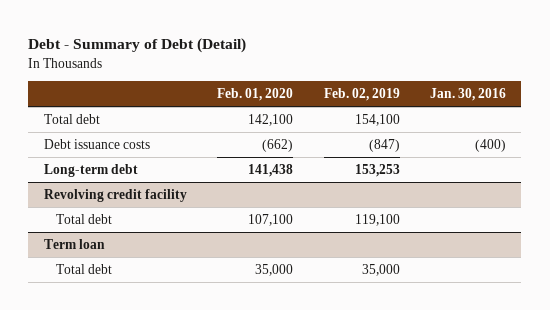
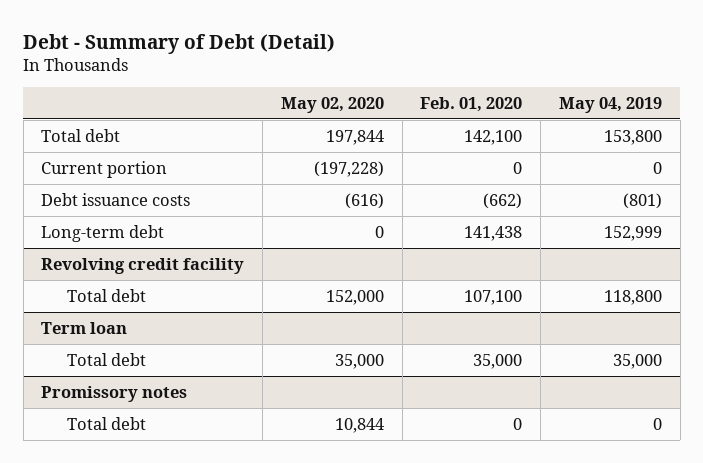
[323,88,400,102] Feb. 02, 2019 -> none
[429,88,506,102] Jan. 30, 2016 -> none
none -> [280,96,384,113] May 02, 2020
none -> [558,96,662,113] May 04, 2019
none -> [41,160,168,178] Current portion
none -> [41,385,188,402] Promissory notes
none -> [67,416,147,430] Total debt

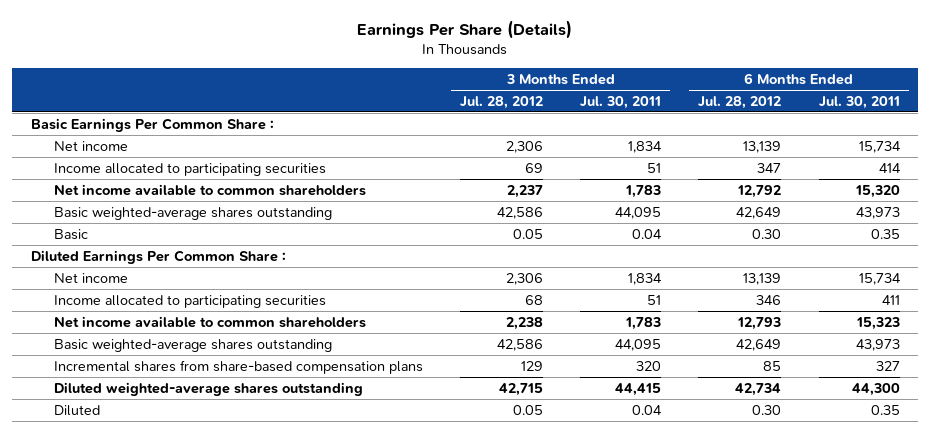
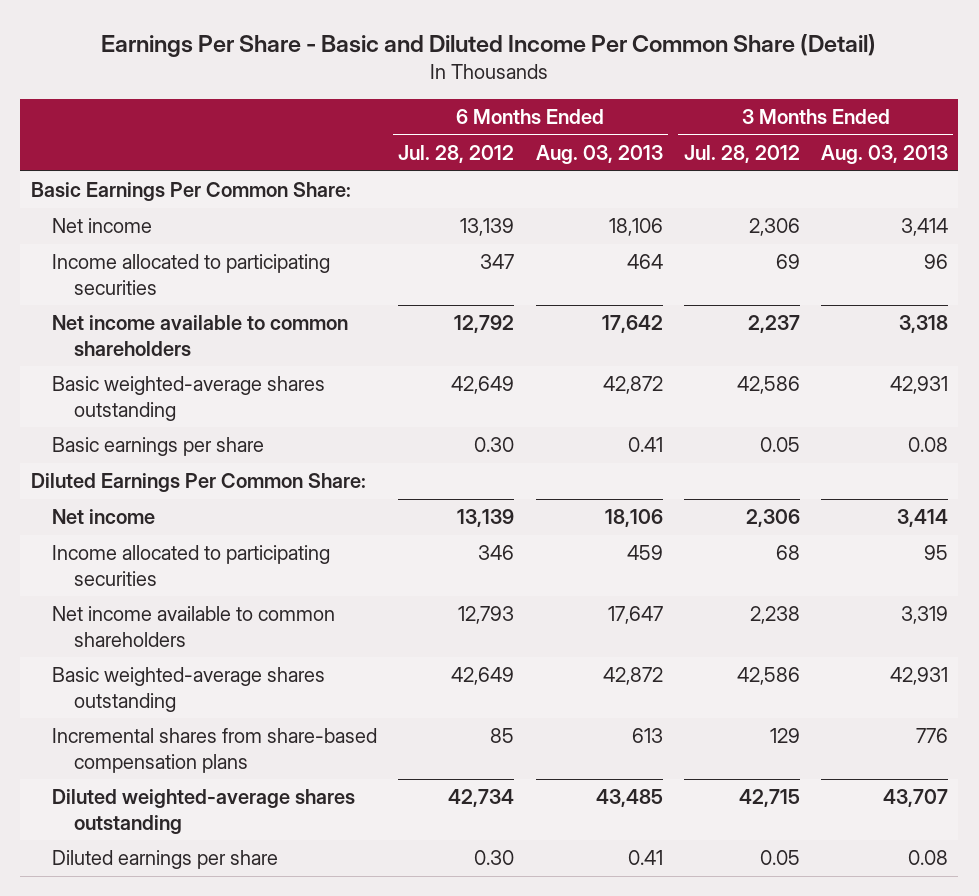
[357,19,573,39] Earnings Per Share (Details) -> [101,33,877,57] Earnings Per Share - Basic and Diluted Income Per Common Share (Detail)
[580,95,662,109] Jul. 30, 2011 -> none
[818,95,900,109] Jul. 30, 2011 -> none
none -> [535,145,663,165] Aug. 03, 2013
none -> [820,145,948,165] Aug. 03, 2013
[30,117,274,132] Basic Earnings Per Common Share : -> [30,182,351,202] Basic Earnings Per Common Share:
[53,228,88,240] Basic -> [52,437,265,457] Basic earnings per share
[30,249,286,264] Diluted Earnings Per Common Share : -> [30,473,366,493] Diluted Earnings Per Common Share:
[53,404,100,416] Diluted -> [52,850,279,870] Diluted earnings per share

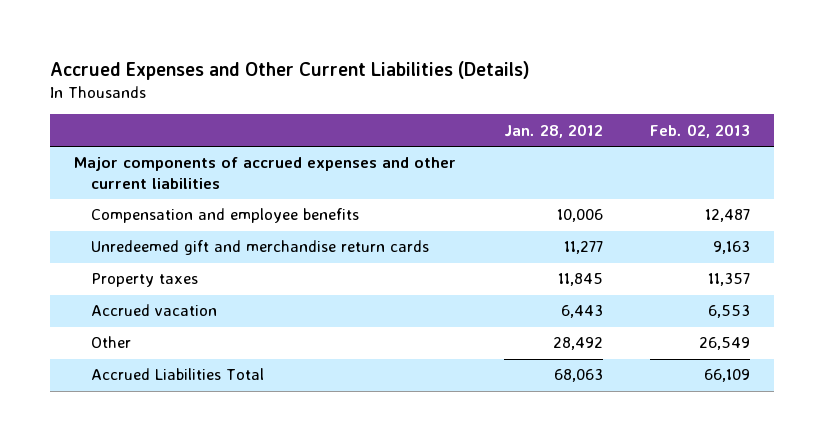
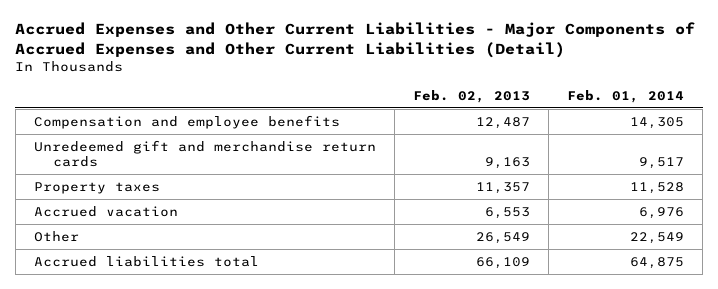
[50,60,531,80] Accrued Expenses and Other Current Liabilities (Details) -> [15,22,696,58] Accrued Expenses and Other Current Liabilities - Major Components of Accrued Expenses and Other Current Liabilities (Detail)
[503,123,603,138] Jan. 28, 2012 -> none
none -> [567,89,685,103] Feb. 01, 2014
[73,157,456,190] Major components of accrued expenses and other current liabilities -> none
[91,368,265,381] Accrued Liabilities Total -> [33,255,259,267] Accrued liabilities total

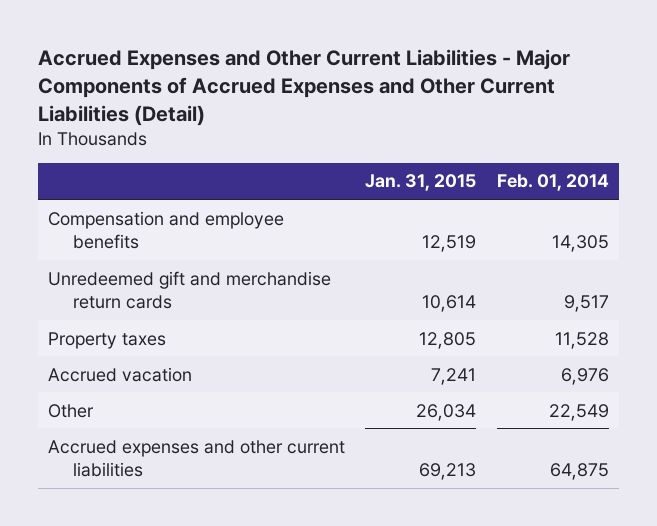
[412,89,530,103] Feb. 02, 2013 -> none
none -> [365,174,477,192] Jan. 31, 2015
[33,255,259,267] Accrued liabilities total -> [48,439,346,477] Accrued expenses and other current liabilities

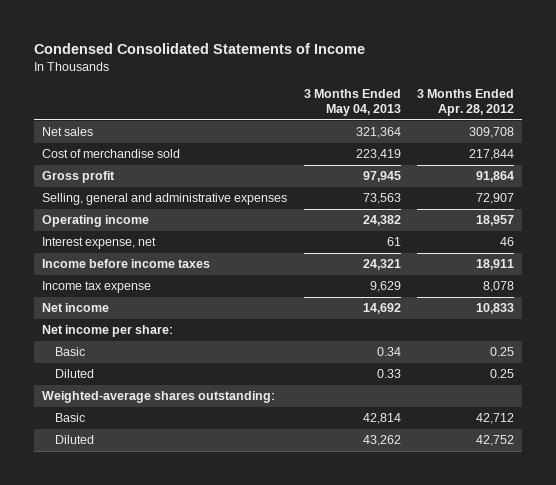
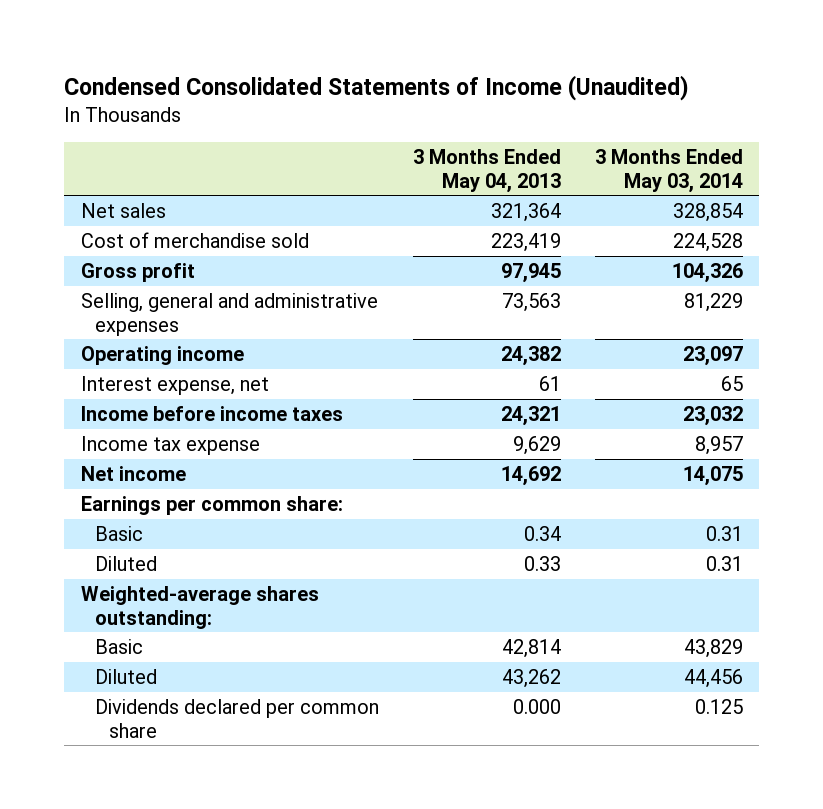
[34,42,366,54] Condensed Consolidated Statements of Income -> [63,74,689,101] Condensed Consolidated Statements of Income (Unaudited)
[416,89,514,117] 3 Months Ended Apr. 28, 2012 -> none
none -> [594,149,743,193] 3 Months Ended May 03, 2014
[42,325,174,338] Net income per share: -> [80,496,343,516] Earnings per common share:
none -> [94,699,379,738] Dividends declared per common share

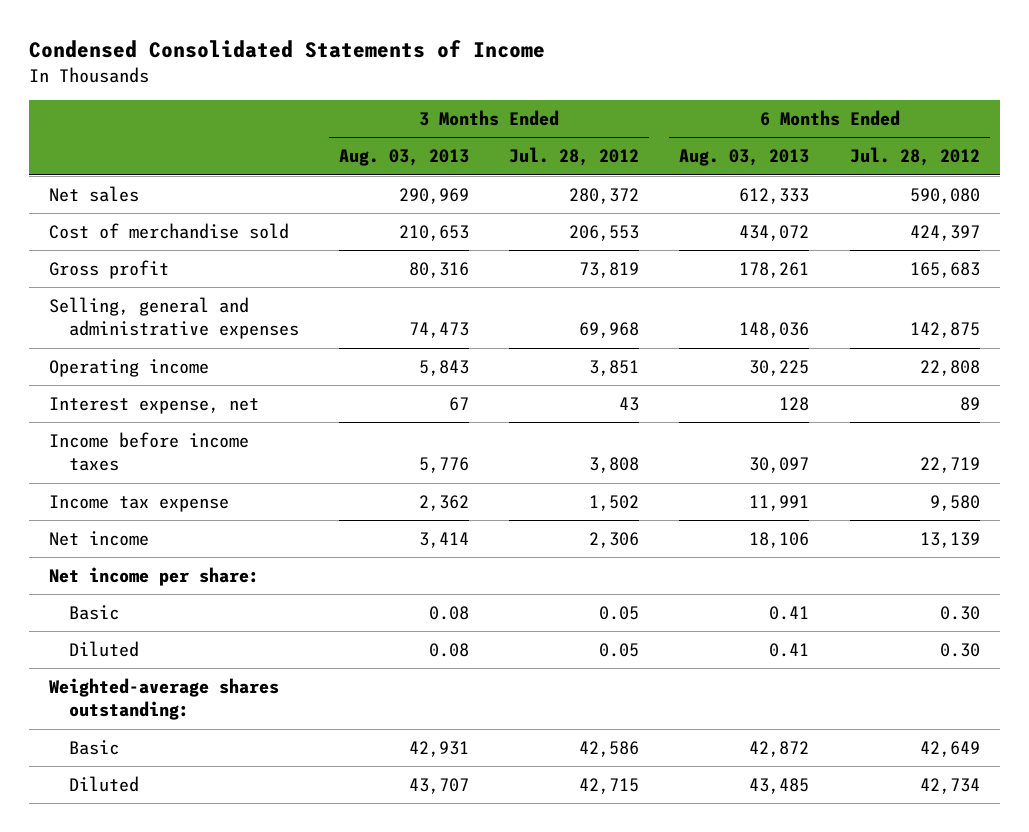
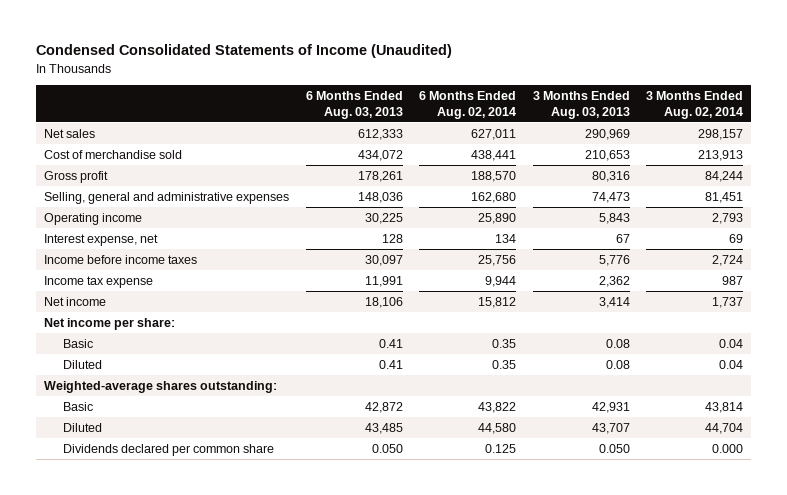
[29,40,546,59] Condensed Consolidated Statements of Income -> [35,44,452,59] Condensed Consolidated Statements of Income (Unaudited)
[509,147,640,167] Jul. 28, 2012 -> none
[849,147,980,167] Jul. 28, 2012 -> none
none -> [419,91,517,119] 6 Months Ended Aug. 02, 2014
none -> [646,91,744,119] 3 Months Ended Aug. 02, 2014
none -> [62,443,274,456] Dividends declared per common share

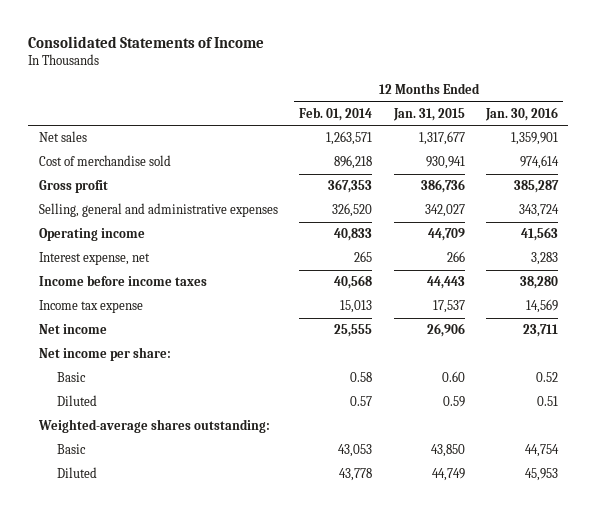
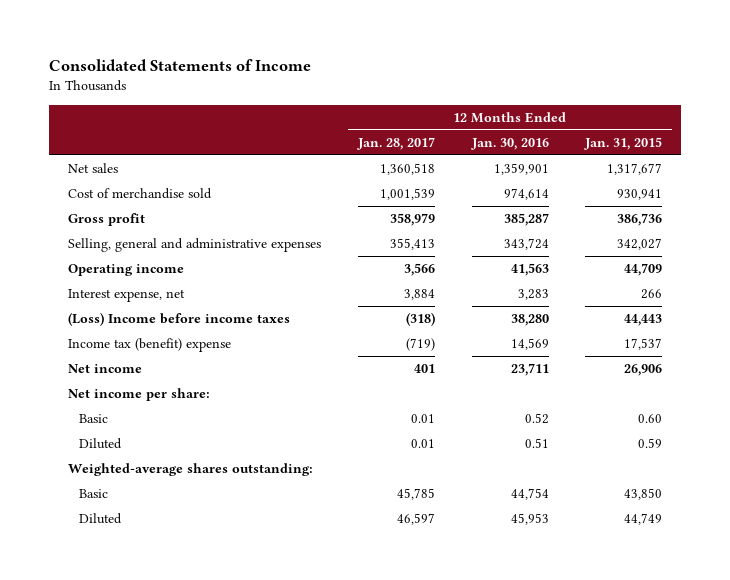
[299,106,373,121] Feb. 01, 2014 -> none
none -> [356,136,435,150] Jan. 28, 2017
[39,275,208,287] Income before income taxes -> [67,312,290,327] (Loss) Income before income taxes
[39,300,144,314] Income tax expense -> [67,338,231,353] Income tax (benefit) expense

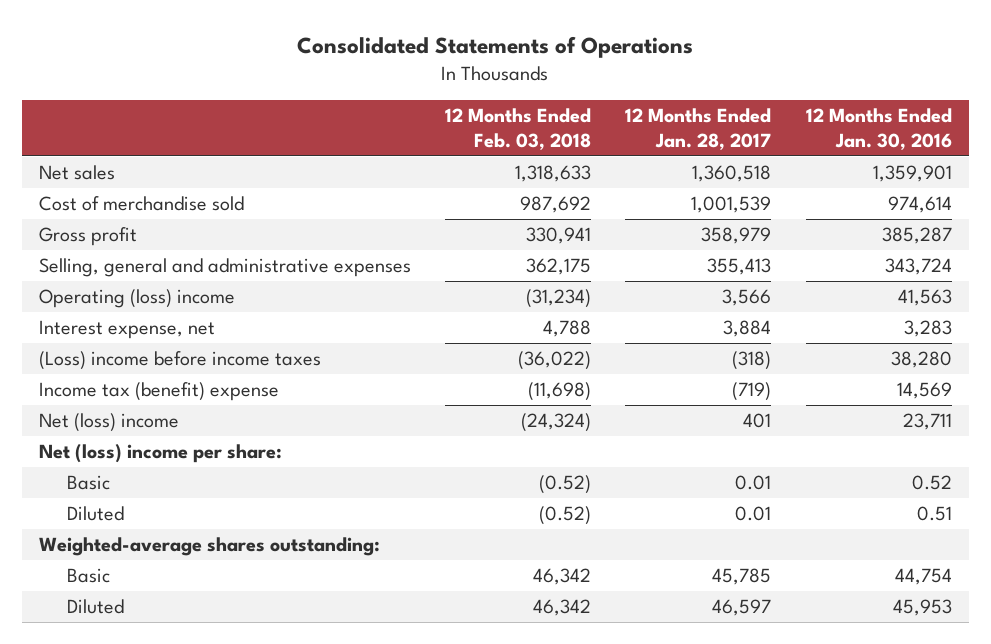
[49,59,312,72] Consolidated Statements of Income -> [297,35,694,58] Consolidated Statements of Operations
[584,136,663,150] Jan. 31, 2015 -> none
none -> [445,108,592,151] 12 Months Ended Feb. 03, 2018
[67,264,184,277] Operating income -> [38,289,235,309] Operating (loss) income
[67,312,290,327] (Loss) Income before income taxes -> [38,351,321,371] (Loss) income before income taxes
[67,364,142,374] Net income -> [38,413,179,433] Net (loss) income
[67,388,210,402] Net income per share: -> [38,444,282,464] Net (loss) income per share:

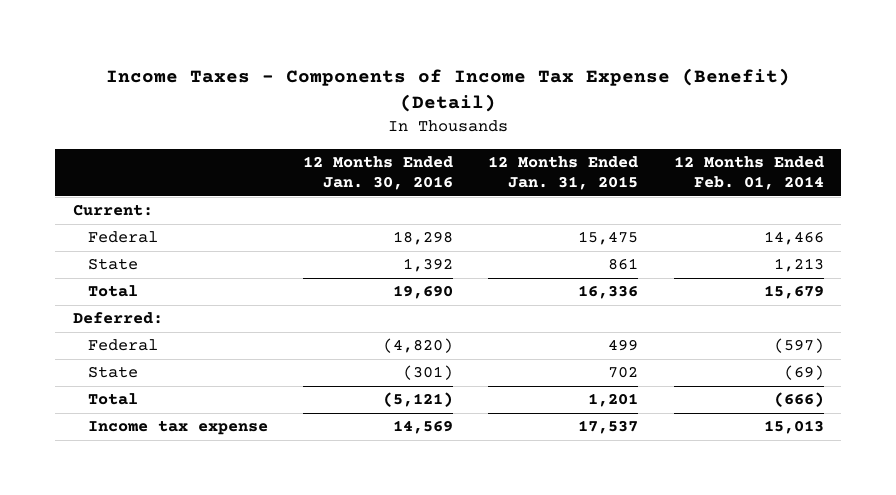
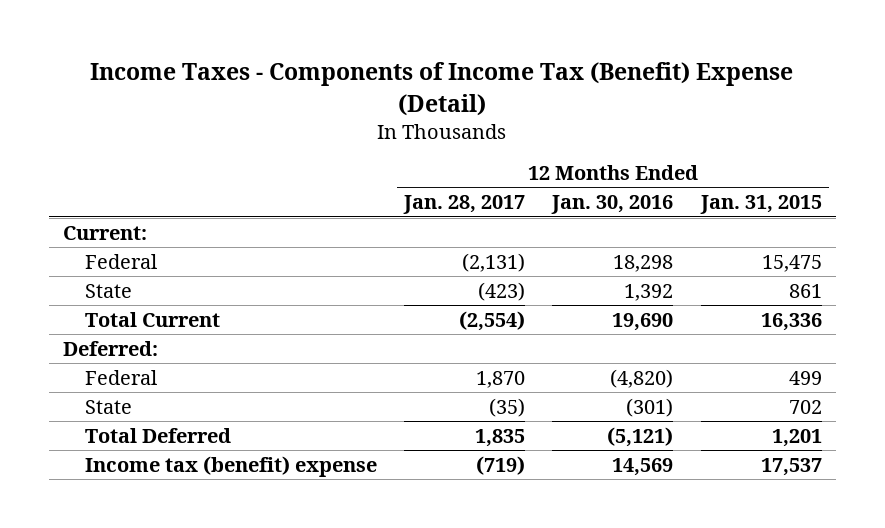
[106,67,791,113] Income Taxes - Components of Income Tax Expense (Benefit) (Detail) -> [90,62,794,116] Income Taxes - Components of Income Tax (Benefit) Expense (Detail)
[673,156,824,191] 12 Months Ended Feb. 01, 2014 -> none
none -> [403,195,526,215] Jan. 28, 2017
[88,285,139,298] Total -> [84,311,220,327] Total Current
[88,393,139,406] Total -> [84,427,231,443] Total Deferred
[88,420,269,436] Income tax expense -> [84,455,377,477] Income tax (benefit) expense

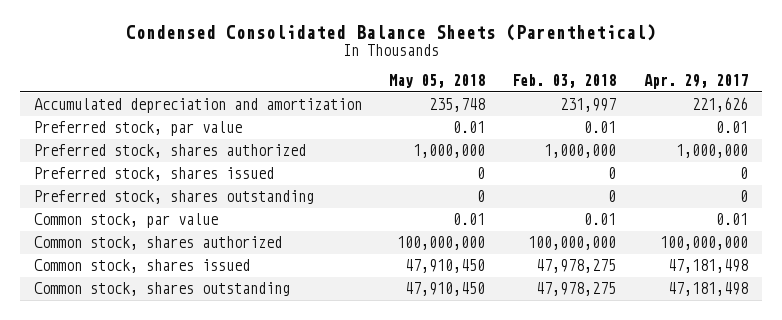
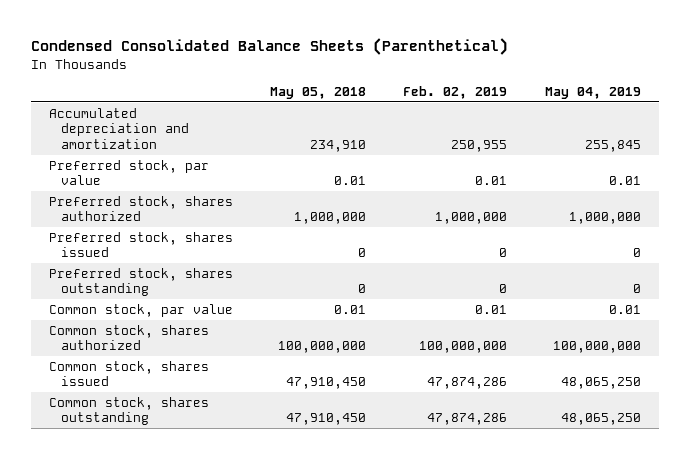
[512,73,617,88] Feb. 03, 2018 -> none
[643,73,748,89] Apr. 29, 2017 -> none
none -> [403,86,508,100] Feb. 02, 2019
none -> [544,87,641,100] May 04, 2019
[429,98,486,113] 235,748 -> [310,139,367,152] 234,910

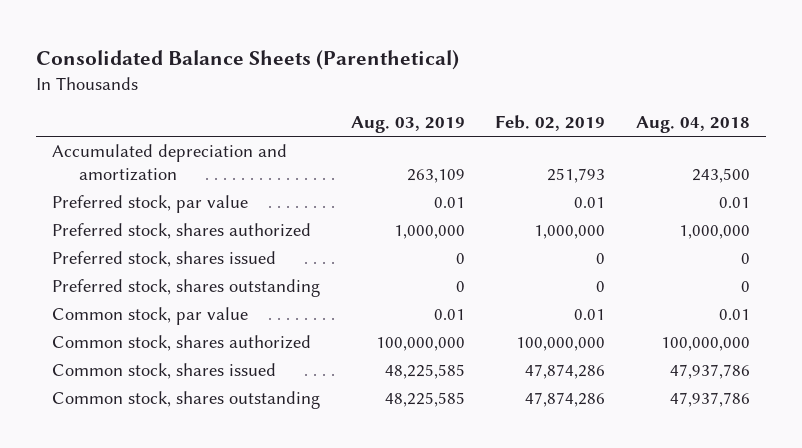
[30,37,508,55] Condensed Consolidated Balance Sheets (Parenthetical) -> [36,49,460,70] Consolidated Balance Sheets (Parenthetical)
[270,87,367,100] May 05, 2018 -> none
[544,87,641,100] May 04, 2019 -> none
none -> [350,115,465,133] Aug. 03, 2019
none -> [636,115,751,133] Aug. 04, 2018
[451,139,508,152] 250,955 -> [547,167,606,183] 251,793

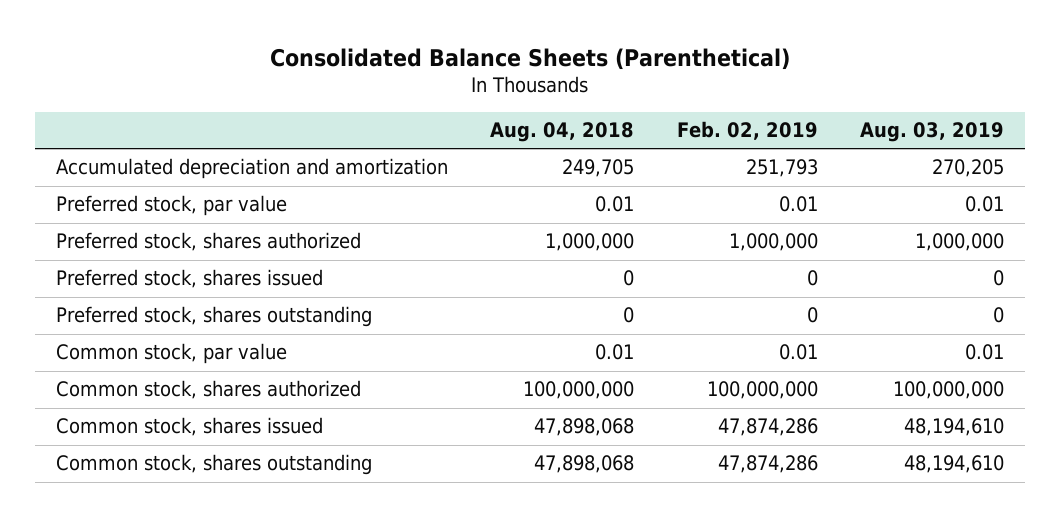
[406,168,465,183] 263,109 -> [931,159,1004,178] 270,205
[692,167,751,183] 243,500 -> [562,159,635,178] 249,705
[384,364,465,380] 48,225,585 -> [903,418,1004,437] 48,194,610
[670,364,751,380] 47,937,786 -> [534,418,635,437] 47,898,068
[384,392,465,408] 48,225,585 -> [903,455,1004,474] 48,194,610
[670,392,751,408] 47,937,786 -> [534,455,635,474] 47,898,068

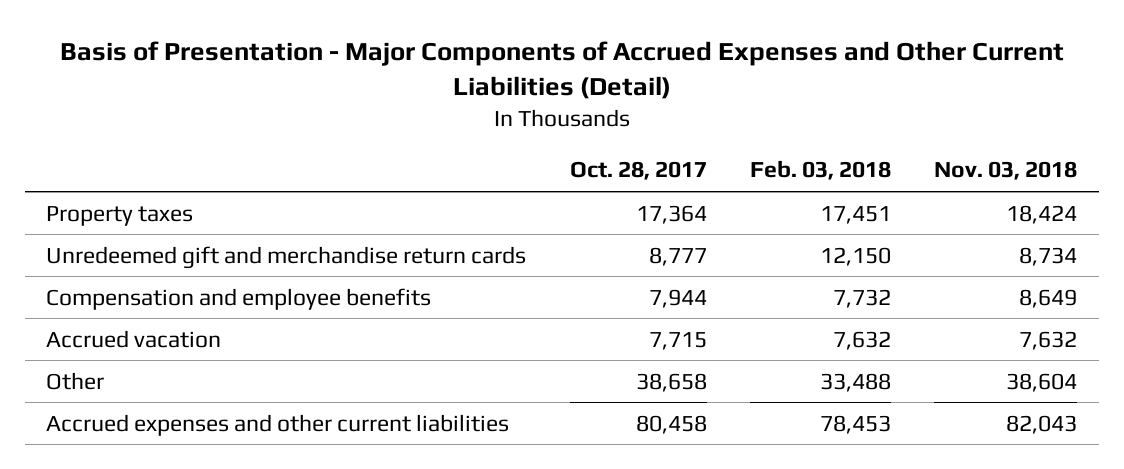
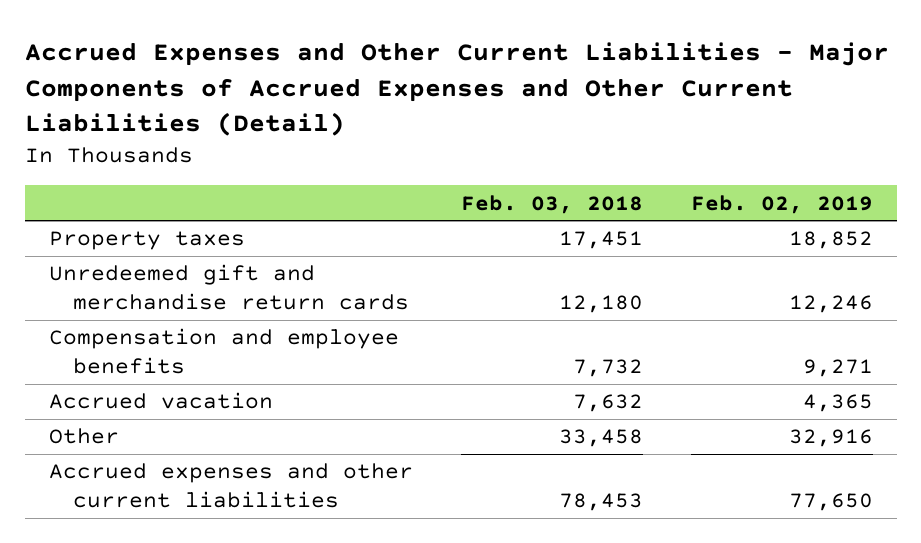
[59,41,1064,100] Basis of Presentation - Major Components of Accrued Expenses and Other Current Liabilities (Detail) -> [24,42,889,137] Accrued Expenses and Other Current Liabilities - Major Components of Accrued Expenses and Other Current Liabilities (Detail)
[569,161,707,181] Oct. 28, 2017 -> none
[934,161,1078,181] Nov. 03, 2018 -> none
none -> [690,194,873,214] Feb. 02, 2019
[819,246,891,266] 12,150 -> [558,295,643,314] 12,180
[819,372,891,392] 33,488 -> [558,429,643,448] 33,458

